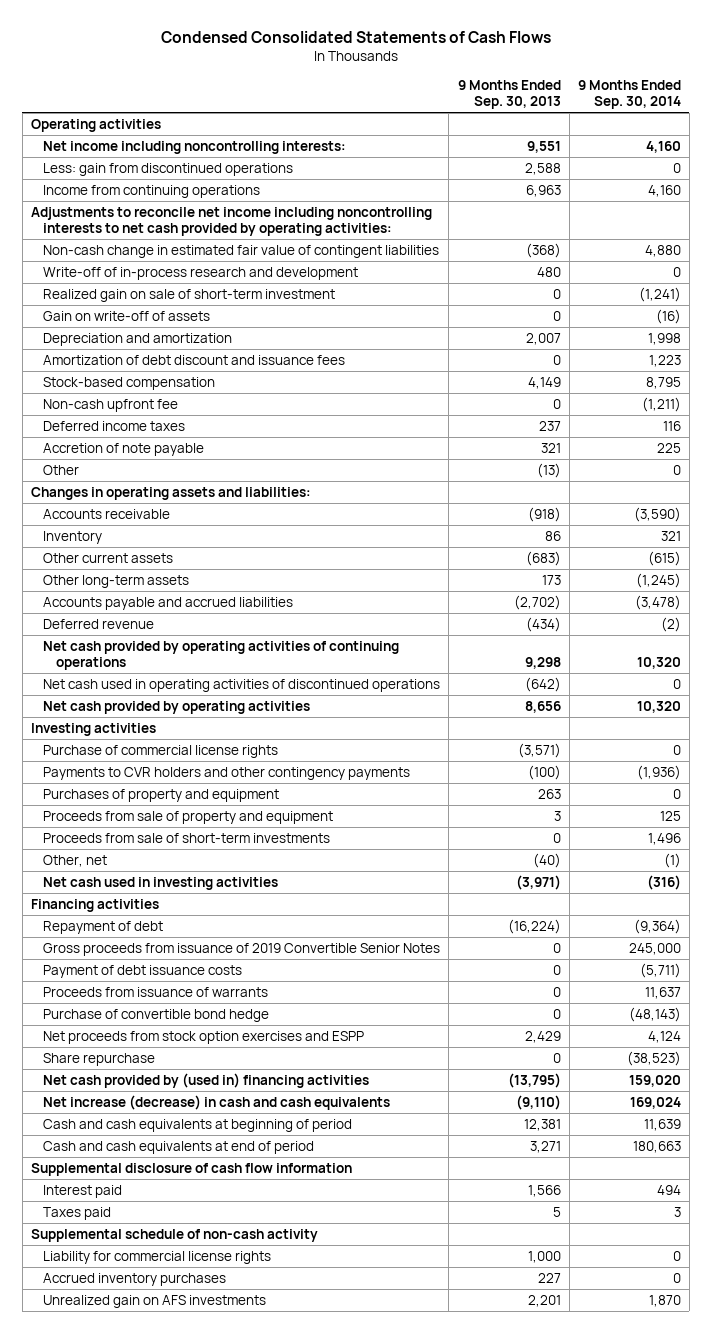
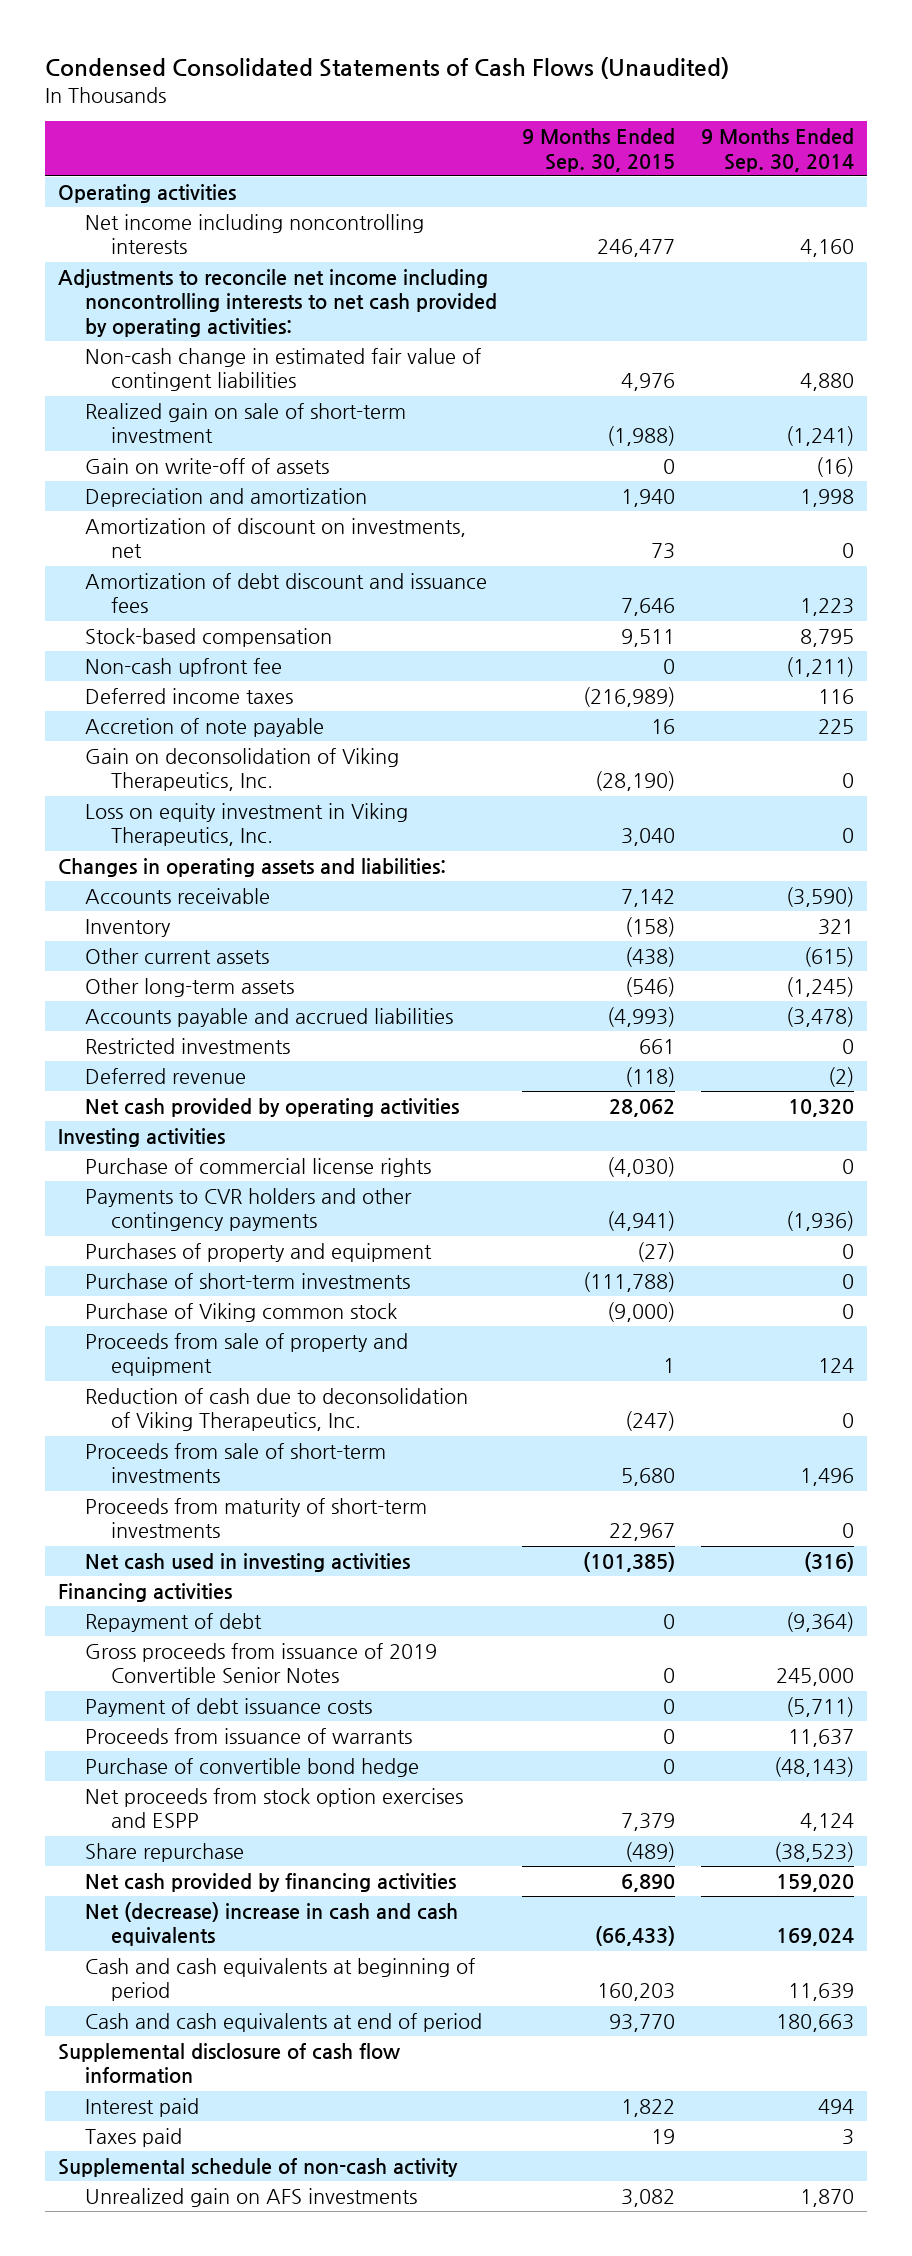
[160,31,551,44] Condensed Consolidated Statements of Cash Flows -> [45,57,730,80] Condensed Consolidated Statements of Cash Flows (Unaudited)
[457,80,561,109] 9 Months Ended Sep. 30, 2013 -> none
none -> [522,128,676,172] 9 Months Ended Sep. 30, 2015
[43,162,294,176] Less: gain from discontinued operations -> none
[43,184,261,198] Income from continuing operations -> none
[43,140,347,154] Net income including noncontrolling interests: -> [84,213,424,255] Net income including noncontrolling interests
[43,266,359,280] Write-off of in-process research and development -> none
none -> [84,517,466,559] Amortization of discount on investments, net
[43,464,80,475] Other -> none
none -> [84,747,399,792] Gain on deconsolidation of Viking Therapeutics, Inc.
none -> [84,802,408,847] Loss on equity investment in Viking Therapeutics, Inc.
none -> [84,1037,290,1054] Restricted investments
[43,640,400,670] Net cash provided by operating activities of continuing operations -> none
[43,678,441,692] Net cash used in operating activities of discontinued operations -> none
none -> [84,1272,410,1289] Purchase of short-term investments
none -> [84,1302,397,1322] Purchase of Viking common stock
[659,810,681,821] 125 -> [818,1358,855,1374] 124
none -> [84,1387,468,1432] Reduction of cash due to deconsolidation of Viking Therapeutics, Inc.
[43,854,108,867] Other, net -> none
none -> [84,1497,427,1539] Proceeds from maturity of short-term investments
[43,1072,370,1088] Net cash provided by (used in) financing activities -> [84,1872,456,1892] Net cash provided by financing activities
[43,1094,391,1110] Net increase (decrease) in cash and cash equivalents -> [84,1901,458,1947] Net (decrease) increase in cash and cash equivalents
[43,1250,272,1264] Liability for commercial license rights -> none
[43,1272,227,1286] Accrued inventory purchases -> none

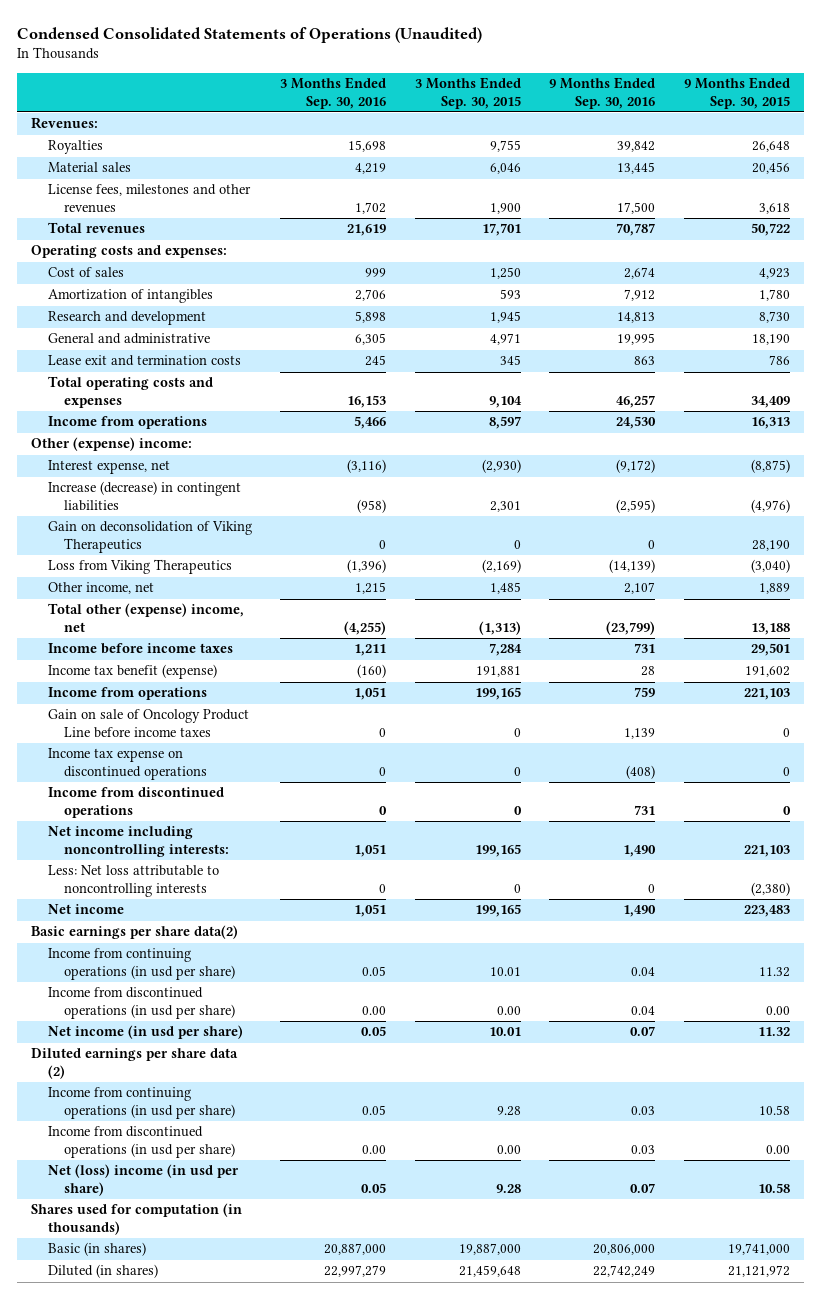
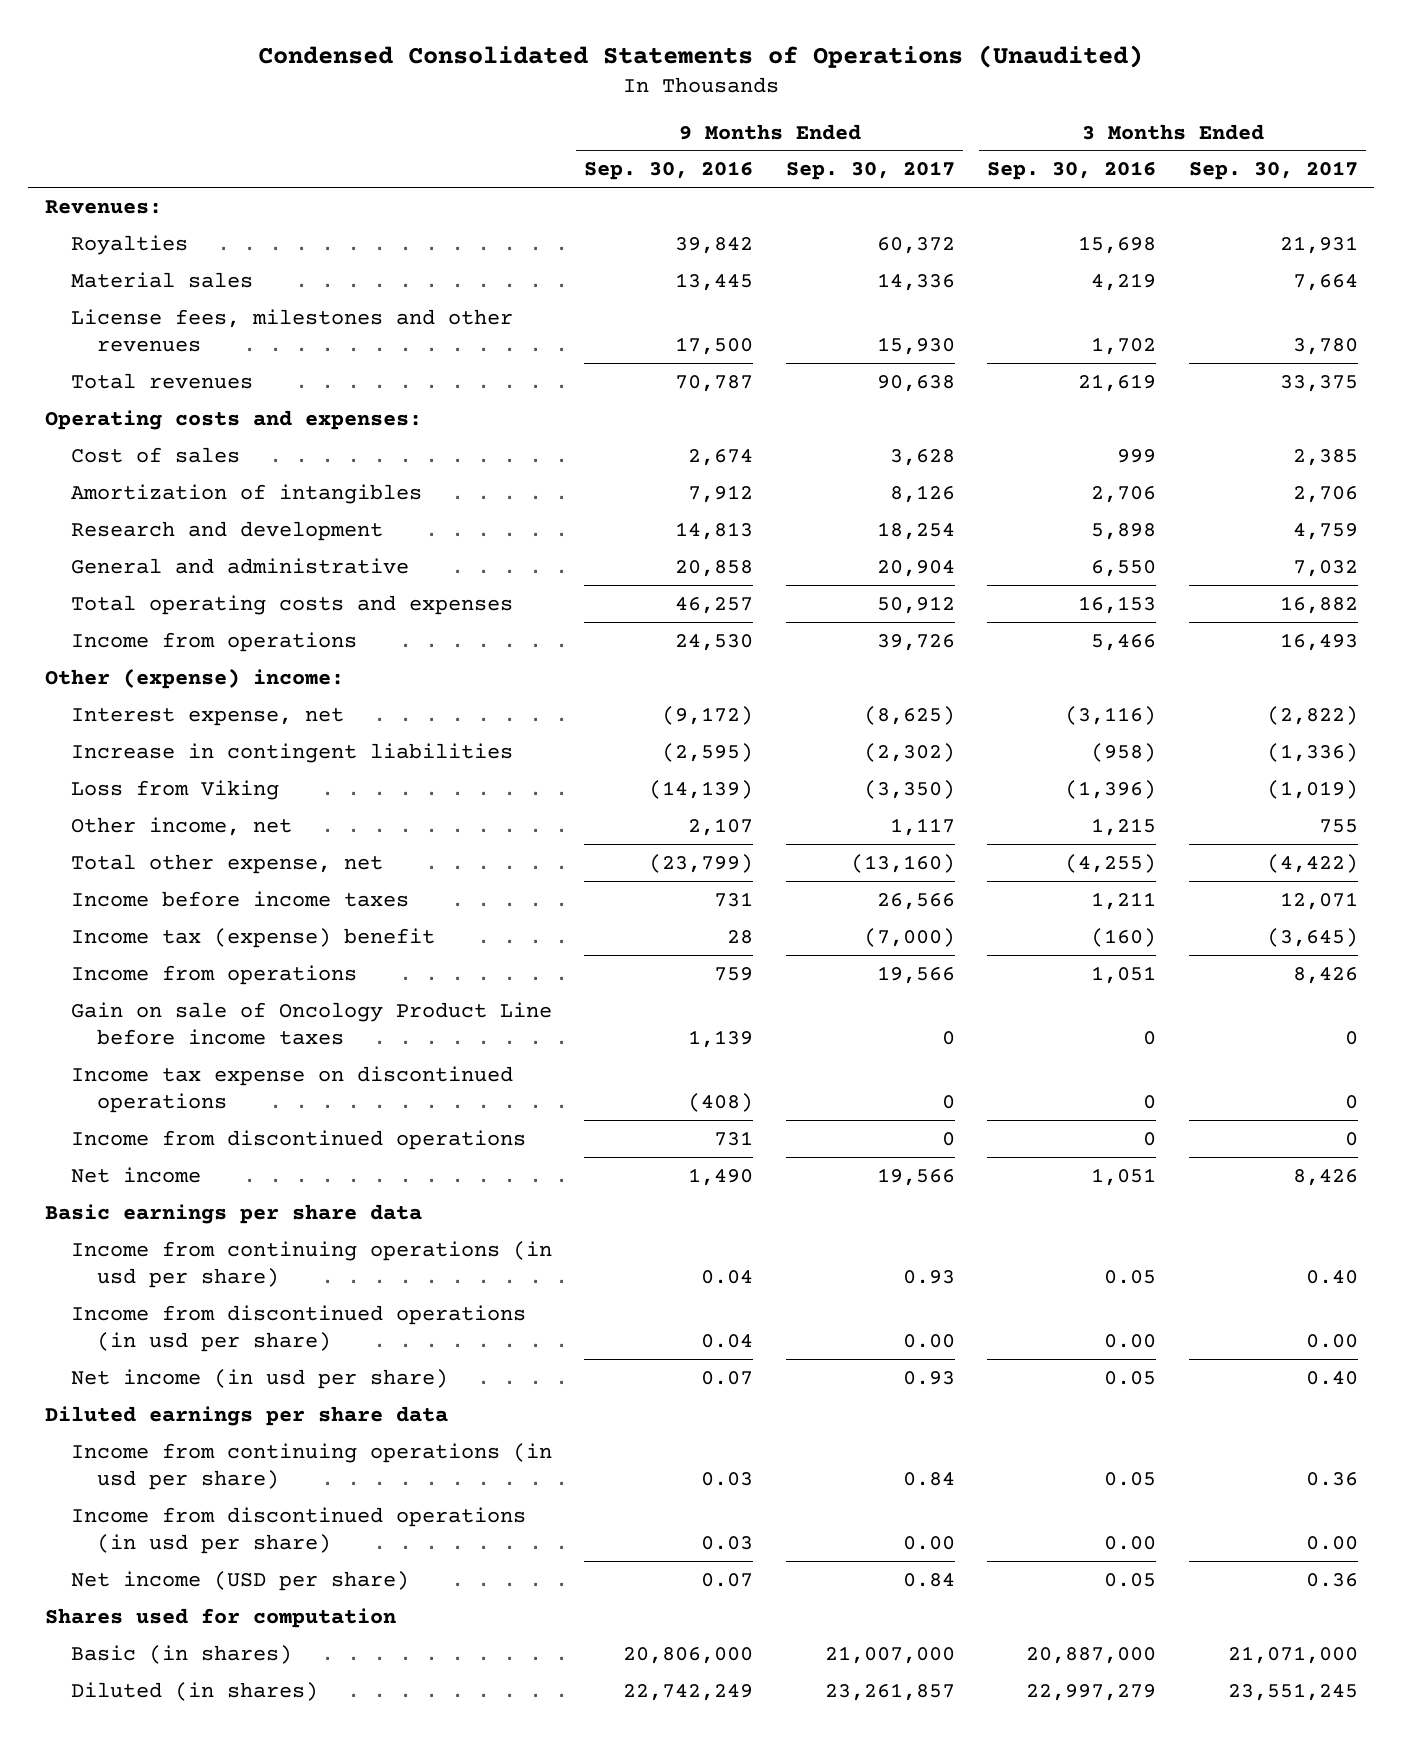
[414,76,521,109] 3 Months Ended Sep. 30, 2015 -> none
[683,76,790,109] 9 Months Ended Sep. 30, 2015 -> none
none -> [785,161,955,181] Sep. 30, 2017
none -> [1188,161,1358,181] Sep. 30, 2017
[47,355,241,367] Lease exit and termination costs -> none
[355,333,387,346] 6,305 -> [1091,559,1157,577] 6,550
[617,333,656,346] 19,995 -> [675,559,754,577] 20,858
[47,521,252,554] Gain on deconsolidation of Viking Therapeutics -> none
[47,481,241,512] Increase (decrease) in contingent liabilities -> [70,742,513,763] Increase in contingent liabilities
[47,559,232,575] Loss from Viking Therapeutics -> [70,779,279,800] Loss from Viking
[47,603,244,633] Total other (expense) income, net -> [70,853,383,874] Total other expense, net
[47,664,217,680] Income tax benefit (expense) -> [70,927,435,948] Income tax (expense) benefit
[47,826,230,858] Net income including noncontrolling interests: -> none
[47,865,219,898] Less: Net loss attributable to noncontrolling interests -> none
[31,925,239,940] Basic earnings per share data(2) -> [44,1203,422,1224] Basic earnings per share data
[31,1048,239,1080] Diluted earnings per share data (2) -> [44,1405,448,1426] Diluted earnings per share data
[47,1164,239,1197] Net (loss) income (in usd per share) -> [70,1570,409,1591] Net income (USD per share)
[31,1203,243,1236] Shares used for computation (in thousands) -> [44,1607,396,1628] Shares used for computation

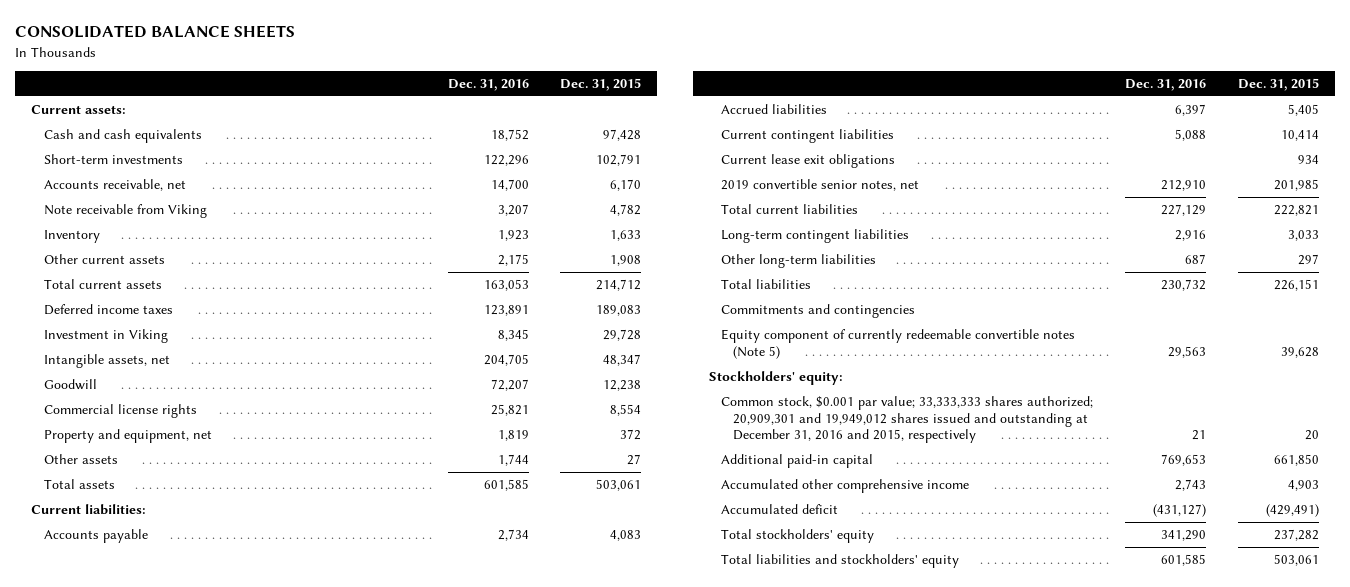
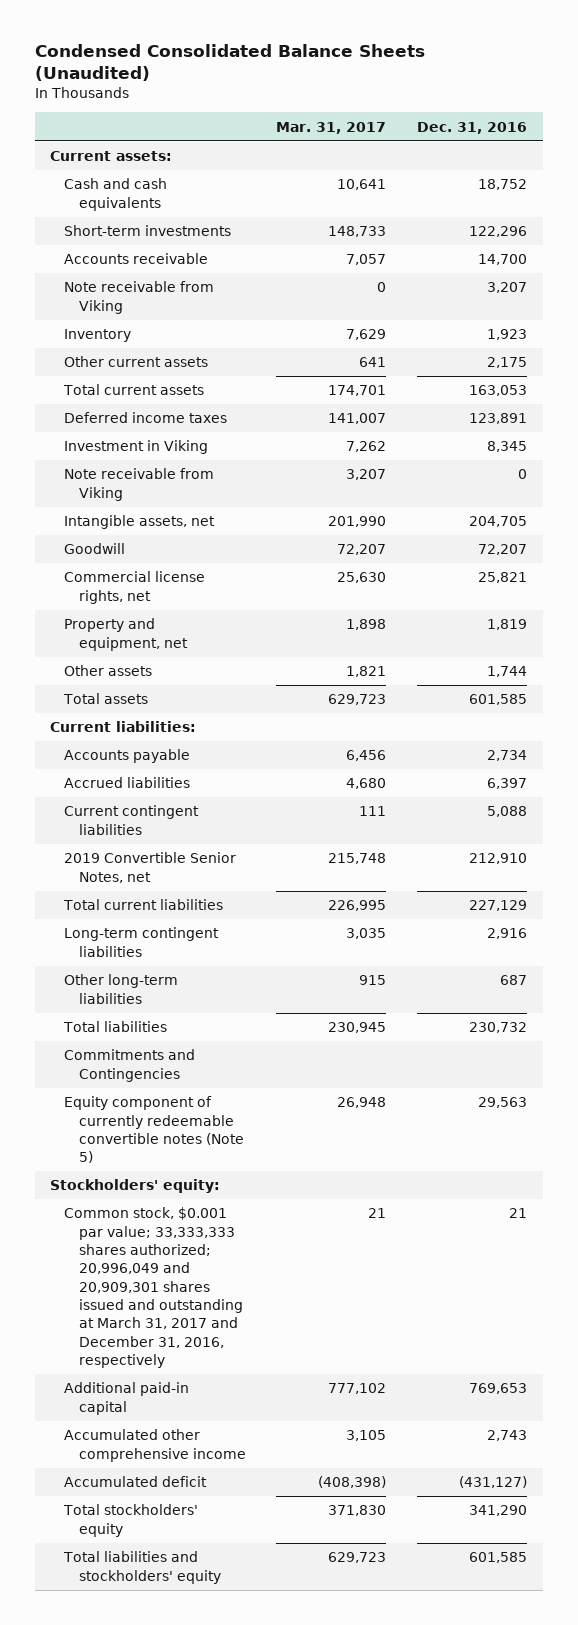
[15,25,296,39] CONSOLIDATED BALANCE SHEETS -> [34,43,425,81] Condensed Consolidated Balance Sheets (Unaudited)
[560,77,642,91] Dec. 31, 2015 -> none
none -> [276,121,387,134] Mar. 31, 2017
[43,179,186,192] Accounts receivable, net -> [64,253,209,265] Accounts receivable
none -> [64,468,215,501] Note receivable from Viking
[43,404,197,419] Commercial license rights -> [64,571,206,604] Commercial license rights, net
[721,154,896,169] Current lease exit obligations -> none
[721,179,920,192] 2019 convertible senior notes, net -> [64,852,237,883] 2019 Convertible Senior Notes, net
[721,304,916,319] Commitments and contingencies -> [64,1049,196,1082] Commitments and Contingencies
[721,396,1094,444] Common stock, $0.001 par value; 33,333,333 shares authorized; 20,909,301 and 19,949,012 shares issued and outstanding at December 31, 2016 and 2015, respectively -> [64,1207,243,1368] Common stock, $0.001 par value; 33,333,333 shares authorized; 20,996,049 and 20,909,301 shares issued and outstanding at March 31, 2017 and December 31, 2016, respectively

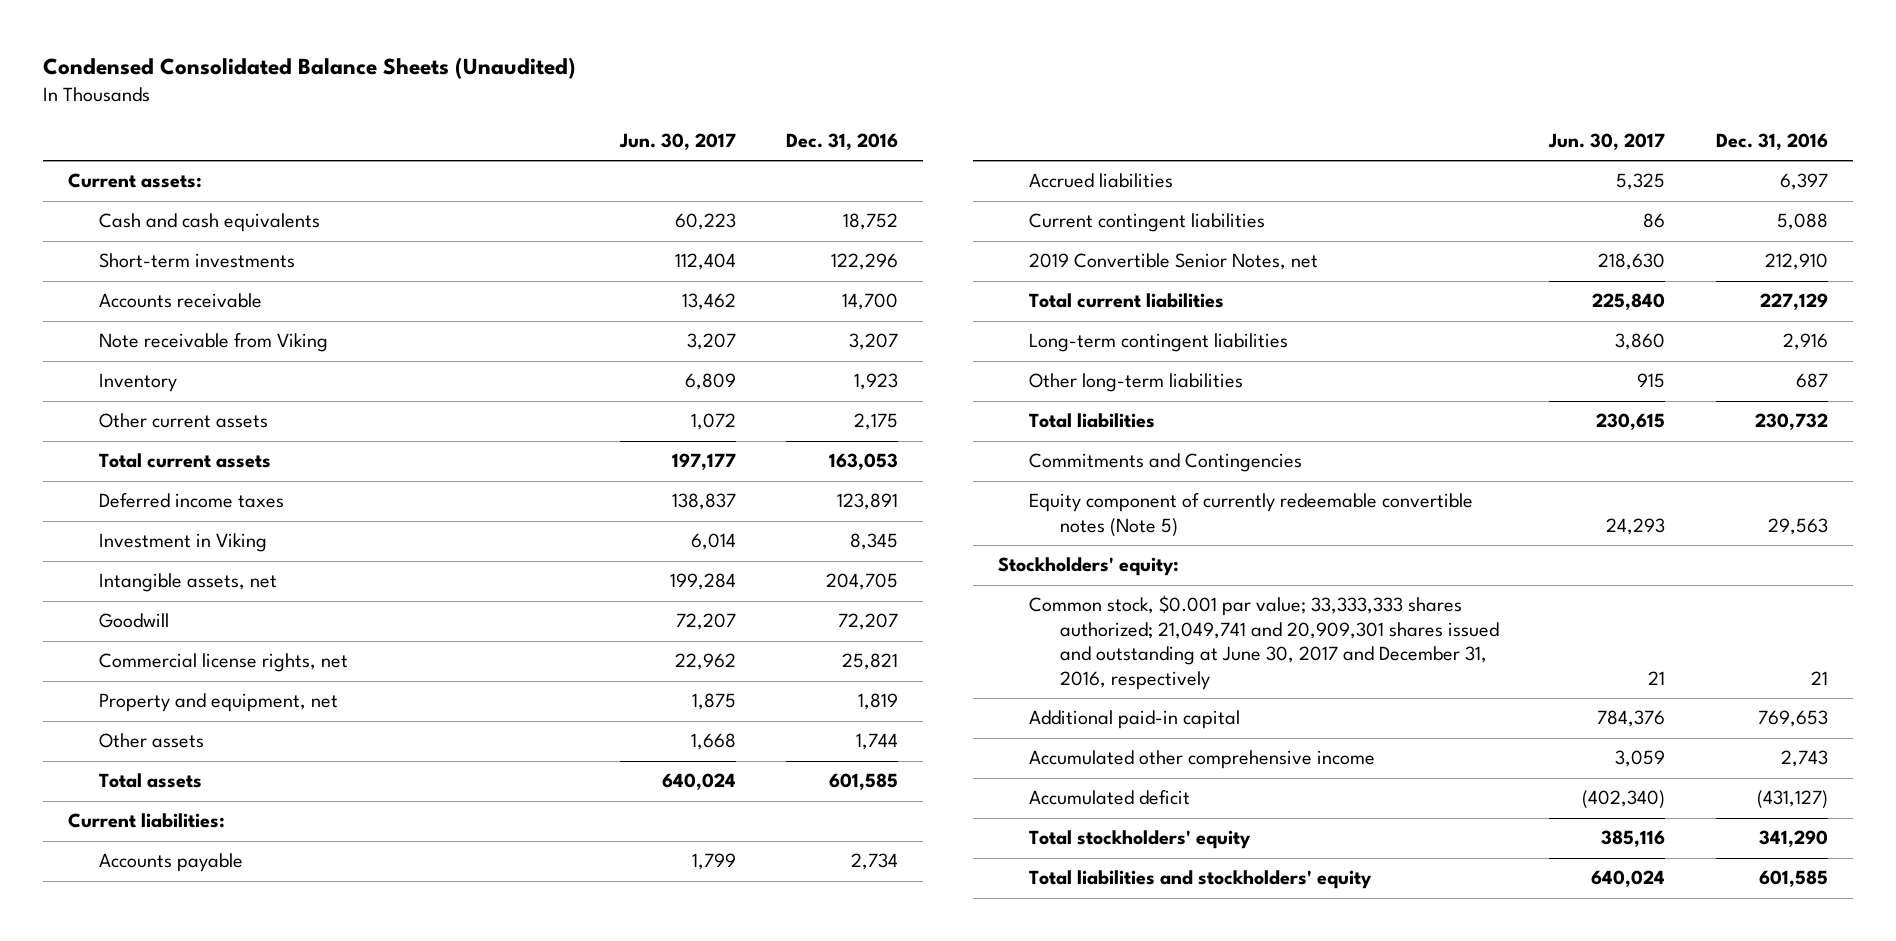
[276,121,387,134] Mar. 31, 2017 -> none
none -> [618,133,736,151] Jun. 30, 2017
[64,468,215,501] Note receivable from Viking -> none
[64,1207,243,1368] Common stock, $0.001 par value; 33,333,333 shares authorized; 20,996,049 and 20,909,301 shares issued and outstanding at March 31, 2017 and December 31, 2016, respectively -> [1029,595,1500,690] Common stock, $0.001 par value; 33,333,333 shares authorized; 21,049,741 and 20,909,301 shares issued and outstanding at June 30, 2017 and December 31, 2016, respectively

